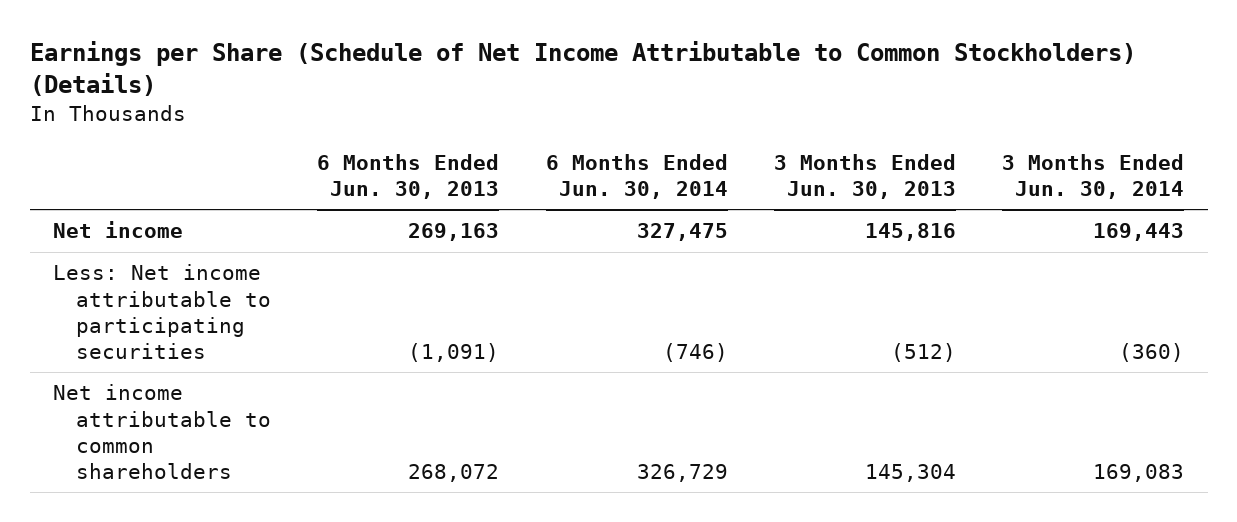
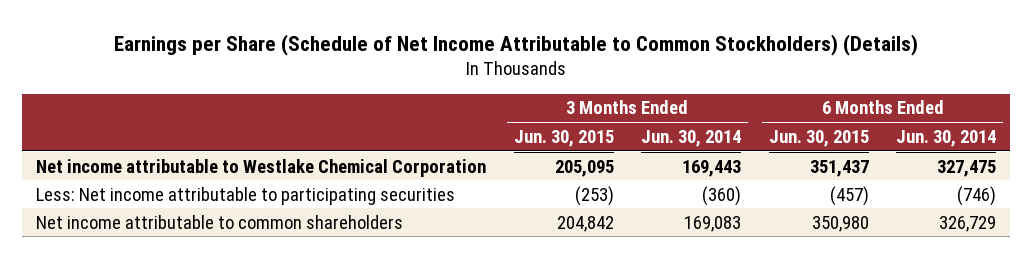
[317,153,500,199] 6 Months Ended Jun. 30, 2013 -> none
[774,153,957,199] 3 Months Ended Jun. 30, 2013 -> none
none -> [513,129,614,147] Jun. 30, 2015
none -> [768,129,869,147] Jun. 30, 2015
[52,221,183,239] Net income -> [36,158,487,177] Net income attributable to Westlake Chemical Corporation

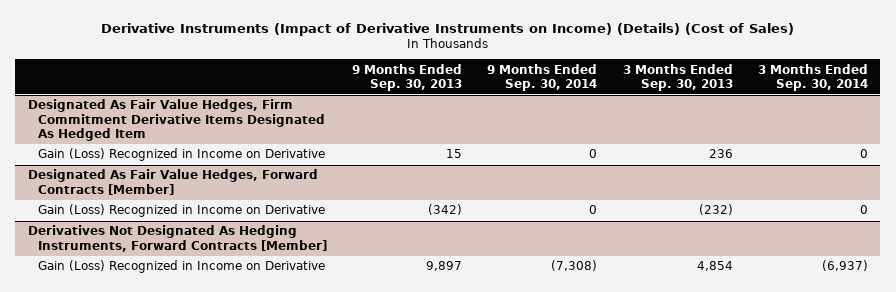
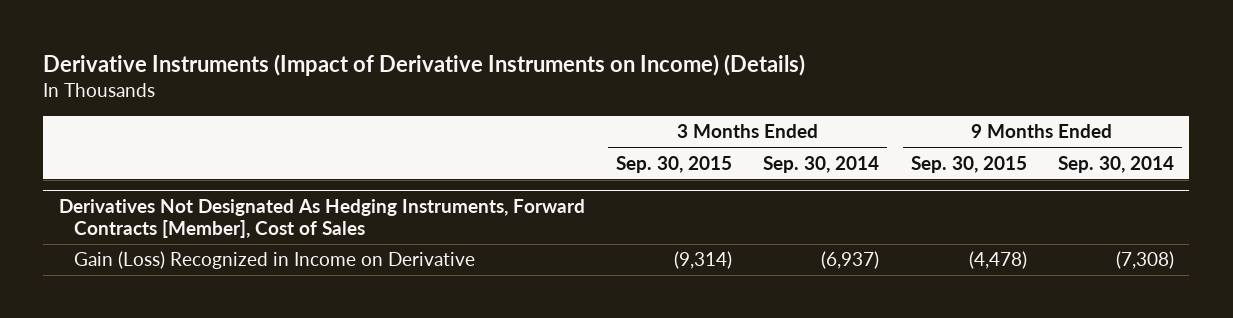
[100,22,794,36] Derivative Instruments (Impact of Derivative Instruments on Income) (Details) (Cost of Sales) -> [43,54,806,77] Derivative Instruments (Impact of Derivative Instruments on Income) (Details)
[352,63,463,91] 9 Months Ended Sep. 30, 2013 -> none
[622,63,733,91] 3 Months Ended Sep. 30, 2013 -> none
none -> [616,155,733,173] Sep. 30, 2015
none -> [910,155,1027,173] Sep. 30, 2015
[27,99,325,141] Designated As Fair Value Hedges, Firm Commitment Derivative Items Designated As Hedged Item -> none
[37,148,325,162] Gain (Loss) Recognized in Income on Derivative -> none
[27,169,318,195] Designated As Fair Value Hedges, Forward Contracts [Member] -> none
[37,204,325,218] Gain (Loss) Recognized in Income on Derivative -> none
[27,225,327,252] Derivatives Not Designated As Hedging Instruments, Forward Contracts [Member] -> [59,199,586,239] Derivatives Not Designated As Hedging Instruments, Forward Contracts [Member], Cost of Sales

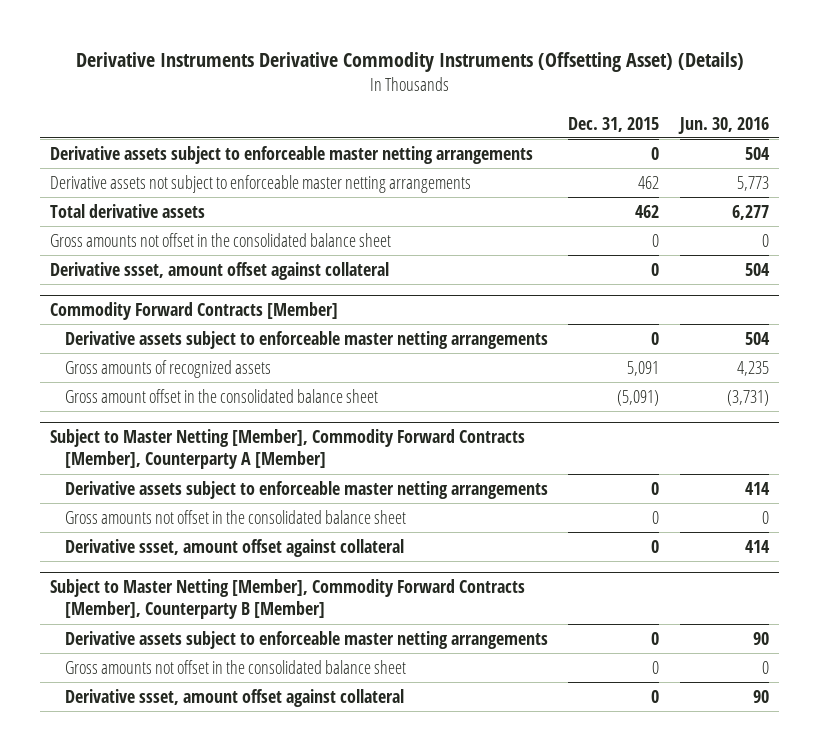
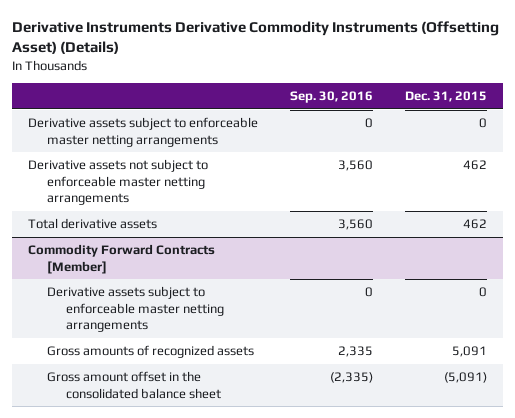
[677,116,769,134] Jun. 30, 2016 -> none
none -> [289,90,373,103] Sep. 30, 2016
[50,232,392,247] Gross amounts not offset in the consolidated balance sheet -> none
[50,261,390,280] Derivative ssset, amount offset against collateral -> none
[50,429,526,470] Subject to Master Netting [Member], Commodity Forward Contracts [Member], Counterparty A [Member] -> none
[64,480,548,499] Derivative assets subject to enforceable master netting arrangements -> none
[64,509,406,524] Gross amounts not offset in the consolidated balance sheet -> none
[64,538,404,557] Derivative ssset, amount offset against collateral -> none
[50,579,526,620] Subject to Master Netting [Member], Commodity Forward Contracts [Member], Counterparty B [Member] -> none
[64,630,548,649] Derivative assets subject to enforceable master netting arrangements -> none
[64,659,406,674] Gross amounts not offset in the consolidated balance sheet -> none
[64,688,404,707] Derivative ssset, amount offset against collateral -> none

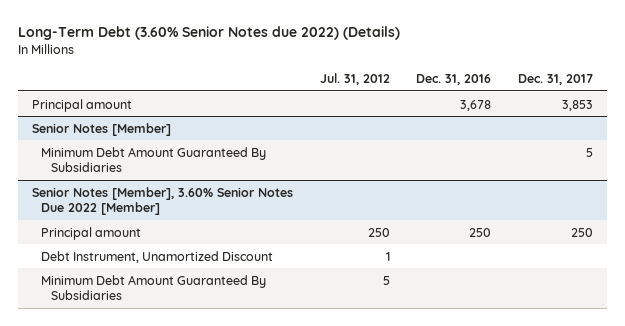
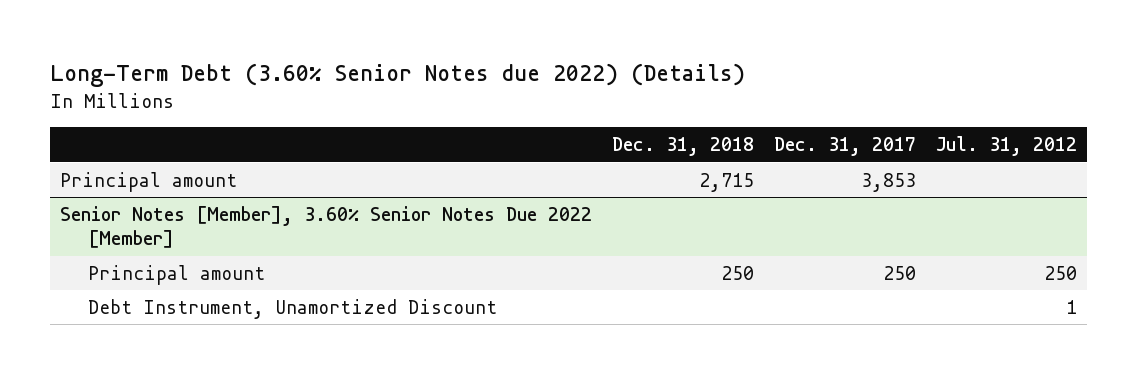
[416,73,492,85] Dec. 31, 2016 -> none
none -> [612,137,755,157] Dec. 31, 2018
[31,122,171,136] Senior Notes [Member] -> none
[41,146,267,173] Minimum Debt Amount Guaranteed By Subsidiaries -> none
[41,274,267,301] Minimum Debt Amount Guaranteed By Subsidiaries -> none

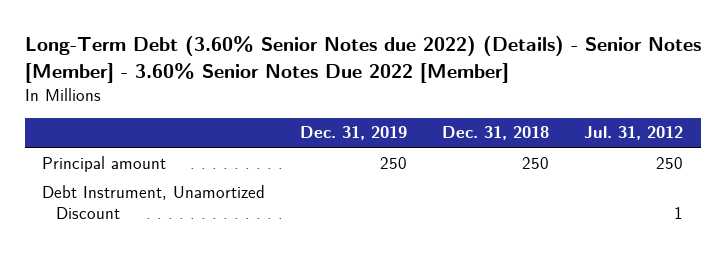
[50,62,746,87] Long-Term Debt (3.60% Senior Notes due 2022) (Details) -> [24,36,701,83] Long-Term Debt (3.60% Senior Notes due 2022) (Details) - Senior Notes [Member] - 3.60% Senior Notes Due 2022 [Member]
[774,137,917,157] Dec. 31, 2017 -> none
none -> [300,126,408,141] Dec. 31, 2019
[60,172,238,193] Principal amount -> none
[60,206,593,249] Senior Notes [Member], 3.60% Senior Notes Due 2022 [Member] -> none

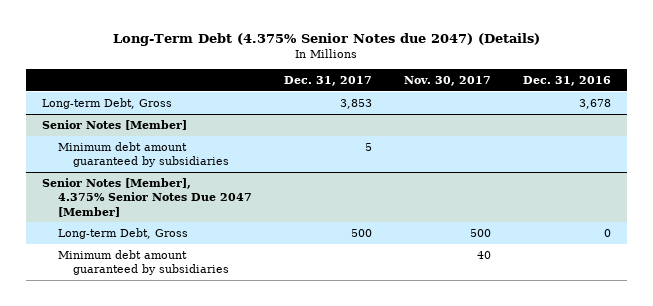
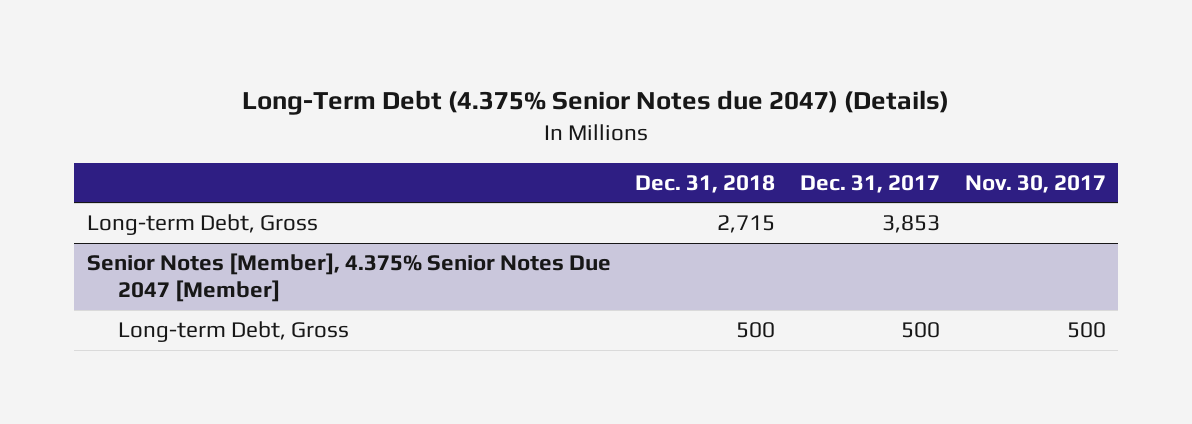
[522,76,611,87] Dec. 31, 2016 -> none
none -> [635,174,776,193] Dec. 31, 2018
[42,119,188,130] Senior Notes [Member] -> none
[57,141,230,168] Minimum debt amount guaranteed by subsidiaries -> none
[57,249,230,276] Minimum debt amount guaranteed by subsidiaries -> none

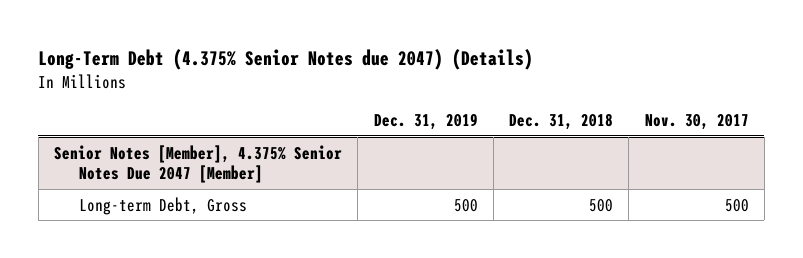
[800,174,941,193] Dec. 31, 2017 -> none
none -> [373,113,478,131] Dec. 31, 2019
[86,214,318,236] Long-term Debt, Gross -> none

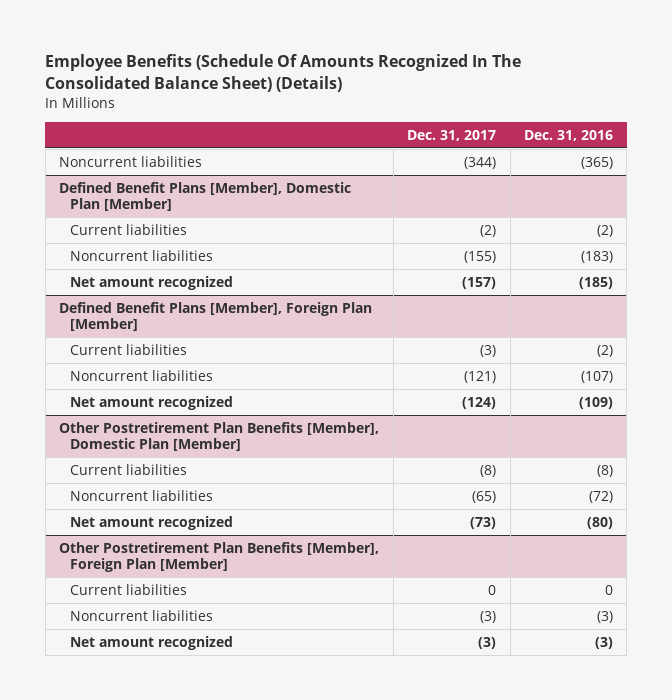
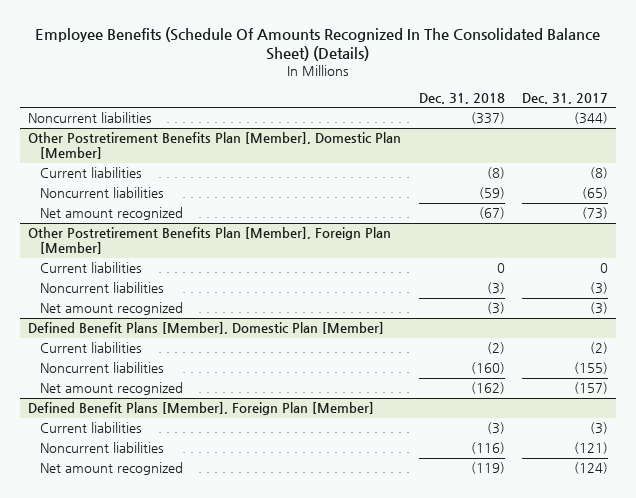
[523,130,613,142] Dec. 31, 2016 -> none
none -> [418,92,505,104] Dec. 31, 2018
none -> [28,132,402,160] Other Postretirement Benefits Plan [Member], Domestic Plan [Member]
none -> [40,167,143,179] Current liabilities
none -> [40,187,165,199] Noncurrent liabilities
none -> [40,207,184,221] Net amount recognized
none -> [28,227,392,255] Other Postretirement Benefits Plan [Member], Foreign Plan [Member]
none -> [40,262,143,274] Current liabilities
none -> [40,282,165,294] Noncurrent liabilities
none -> [40,302,184,316] Net amount recognized
[59,421,380,452] Other Postretirement Plan Benefits [Member], Domestic Plan [Member] -> none
[69,463,187,475] Current liabilities -> none
[69,489,213,501] Noncurrent liabilities -> none
[69,515,233,530] Net amount recognized -> none
[59,541,380,573] Other Postretirement Plan Benefits [Member], Foreign Plan [Member] -> none
[69,583,187,595] Current liabilities -> none
[69,609,213,621] Noncurrent liabilities -> none
[69,635,233,650] Net amount recognized -> none

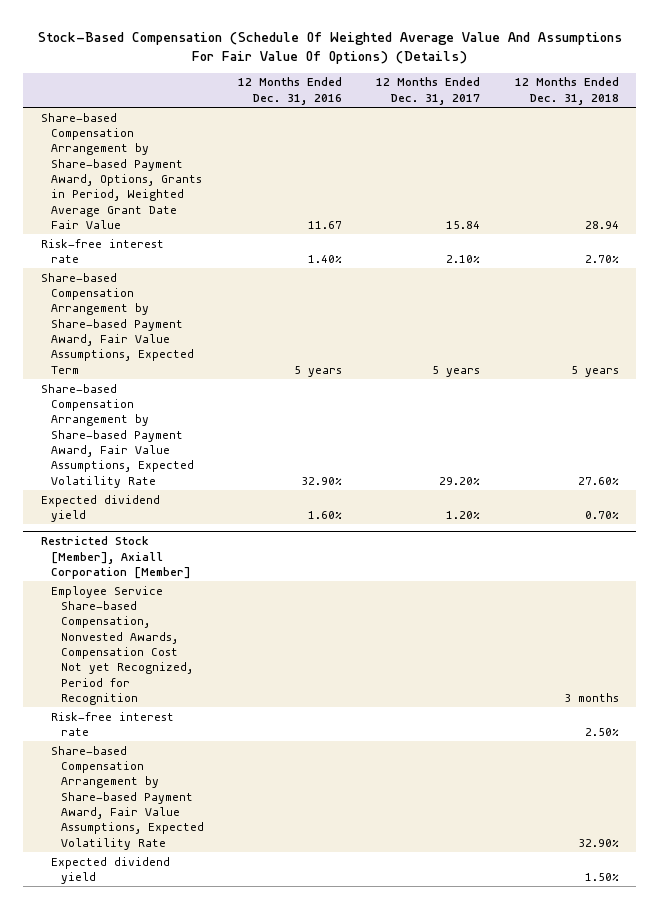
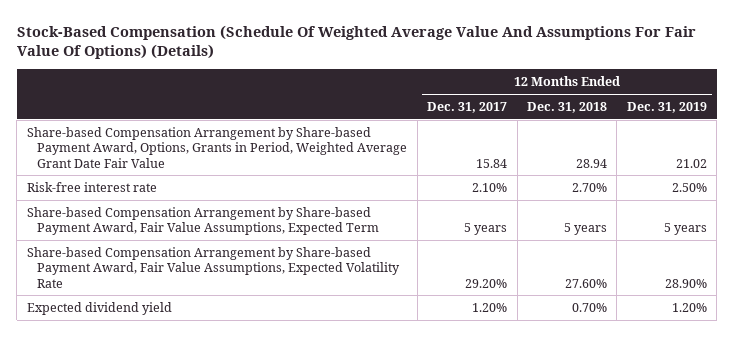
[237,77,342,105] 12 Months Ended Dec. 31, 2016 -> none
none -> [626,102,707,114] Dec. 31, 2019
[40,536,191,580] Restricted Stock [Member], Axiall Corporation [Member] -> none
[50,585,193,705] Employee Service Share-based Compensation, Nonvested Awards, Compensation Cost Not yet Recognized, Period for Recognition -> none
[50,711,174,737] Risk-free interest rate -> none
[50,745,204,850] Share-based Compensation Arrangement by Share-based Payment Award, Fair Value Assumptions, Expected Volatility Rate -> none
[50,856,170,885] Expected dividend yield -> none

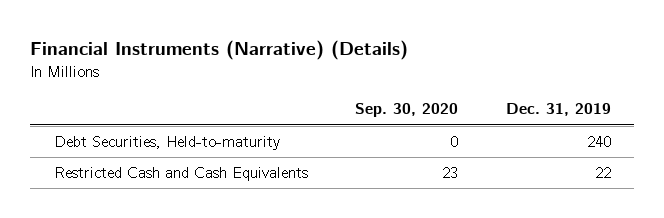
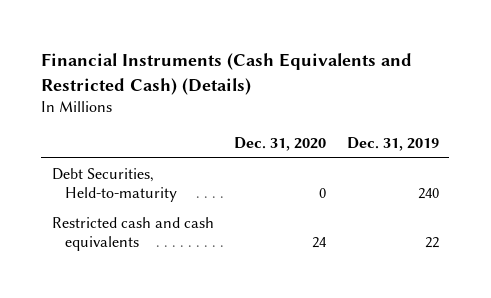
[30,40,409,61] Financial Instruments (Narrative) (Details) -> [41,53,413,95] Financial Instruments (Cash Equivalents and Restricted Cash) (Details)
[355,103,459,118] Sep. 30, 2020 -> none
none -> [234,137,327,152] Dec. 31, 2020
[53,167,308,182] Restricted Cash and Cash Equivalents -> [51,217,214,252] Restricted cash and cash equivalents

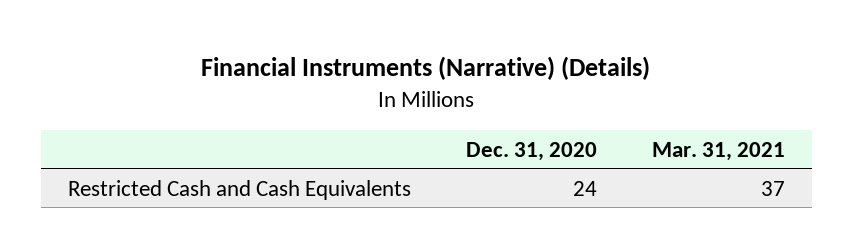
[41,53,413,95] Financial Instruments (Cash Equivalents and Restricted Cash) (Details) -> [201,56,651,81] Financial Instruments (Narrative) (Details)
[347,137,440,152] Dec. 31, 2019 -> none
none -> [651,141,785,161] Mar. 31, 2021
[51,168,178,203] Debt Securities, Held-to-maturity -> none
[51,217,214,252] Restricted cash and cash equivalents -> [68,179,412,200] Restricted Cash and Cash Equivalents

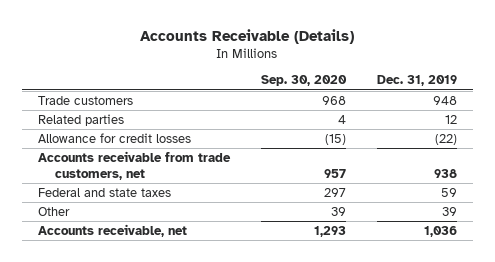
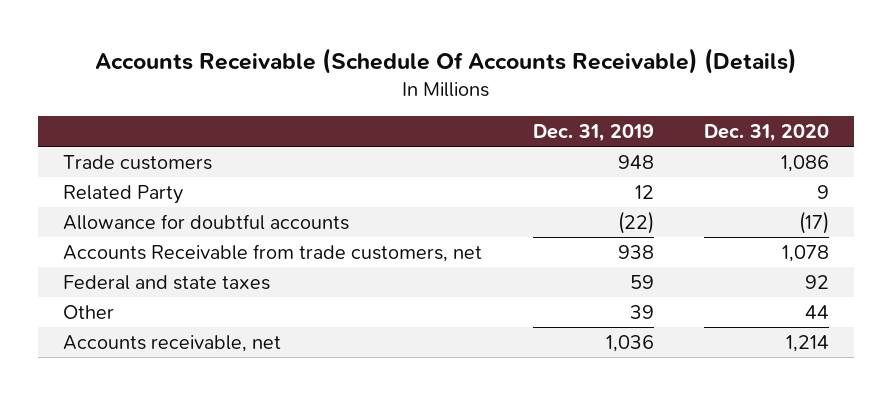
[140,29,355,45] Accounts Receivable (Details) -> [95,48,798,75] Accounts Receivable (Schedule Of Accounts Receivable) (Details)
[260,75,347,87] Sep. 30, 2020 -> none
none -> [703,124,829,143] Dec. 31, 2020
[37,113,124,126] Related parties -> [63,184,184,204] Related Party
[37,132,191,143] Allowance for credit losses -> [63,213,350,230] Allowance for doubtful accounts
[37,150,231,180] Accounts receivable from trade customers, net -> [63,243,483,262] Accounts Receivable from trade customers, net

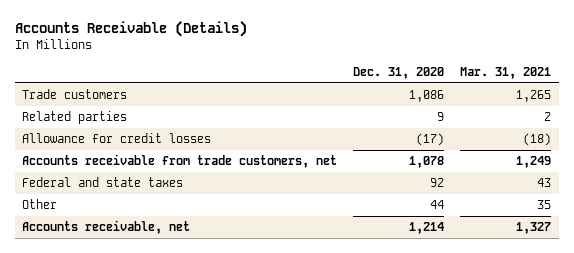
[95,48,798,75] Accounts Receivable (Schedule Of Accounts Receivable) (Details) -> [14,20,247,37] Accounts Receivable (Details)
[532,124,654,143] Dec. 31, 2019 -> none
none -> [460,66,552,79] Mar. 31, 2021
[63,184,184,204] Related Party -> [22,111,128,125] Related parties
[63,213,350,230] Allowance for doubtful accounts -> [22,133,212,144] Allowance for credit losses
[63,243,483,262] Accounts Receivable from trade customers, net -> [22,154,338,169] Accounts receivable from trade customers, net

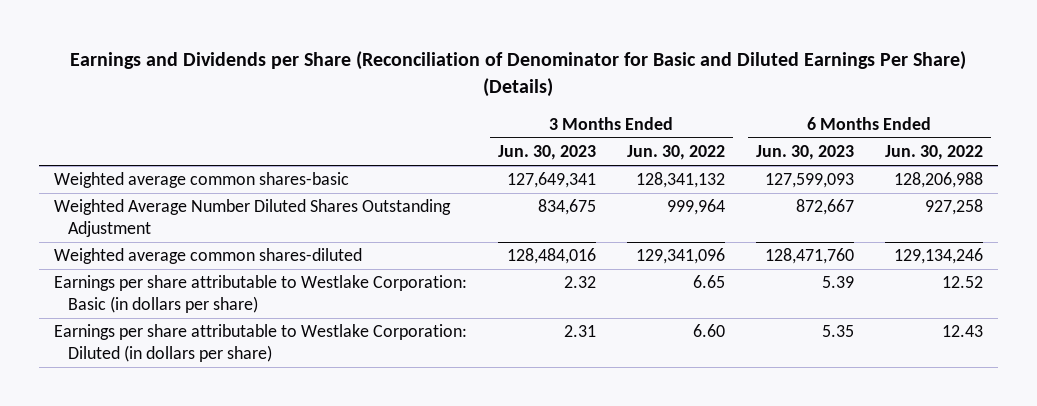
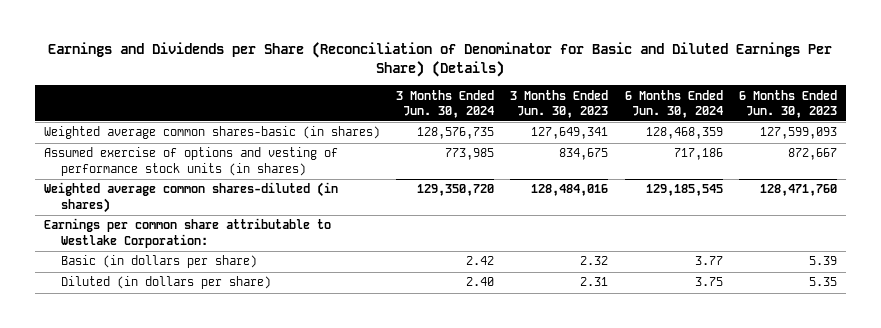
[626,144,725,160] Jun. 30, 2022 -> none
[884,144,983,160] Jun. 30, 2022 -> none
none -> [396,89,495,118] 3 Months Ended Jun. 30, 2024
none -> [624,89,723,118] 6 Months Ended Jun. 30, 2024
[54,172,350,189] Weighted average common shares-basic -> [43,126,380,140] Weighted average common shares-basic (in shares)
[54,199,452,238] Weighted Average Number Diluted Shares Outstanding Adjustment -> [43,147,338,176] Assumed exercise of options and vesting of performance stock units (in shares)
[54,248,363,265] Weighted average common shares-diluted -> [43,182,338,213] Weighted average common shares-diluted (in shares)
none -> [43,218,331,248] Earnings per common share attributable to Westlake Corporation:
[54,275,468,314] Earnings per share attributable to Westlake Corporation: Basic (in dollars per share) -> [60,255,257,269] Basic (in dollars per share)
[54,324,468,363] Earnings per share attributable to Westlake Corporation: Diluted (in dollars per share) -> [60,276,271,290] Diluted (in dollars per share)

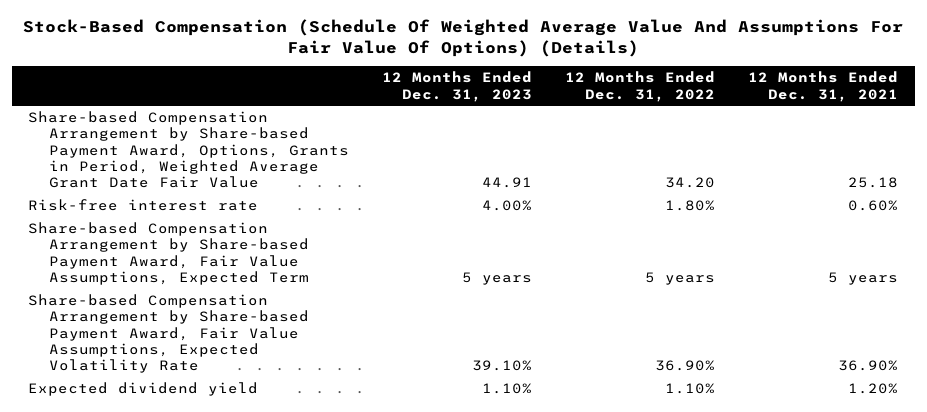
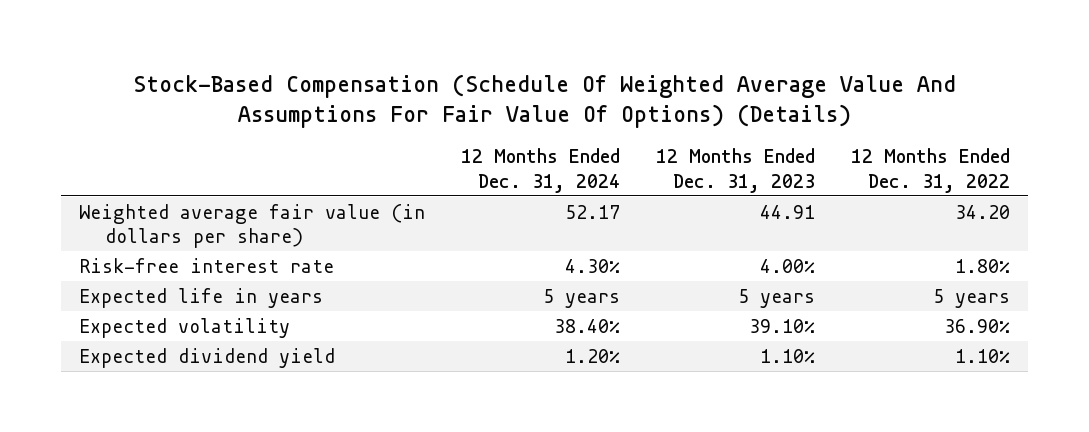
[748,71,899,102] 12 Months Ended Dec. 31, 2021 -> none
none -> [461,148,621,193] 12 Months Ended Dec. 31, 2024
[28,111,349,188] Share-based Compensation Arrangement by Share-based Payment Award, Options, Grants in Period, Weighted Average Grant Date Fair Value -> [79,203,426,248] Weighted average fair value (in dollars per share)
[28,222,309,285] Share-based Compensation Arrangement by Share-based Payment Award, Fair Value Assumptions, Expected Term -> [79,287,324,308] Expected life in years
[28,294,309,373] Share-based Compensation Arrangement by Share-based Payment Award, Fair Value Assumptions, Expected Volatility Rate -> [79,317,291,338] Expected volatility

